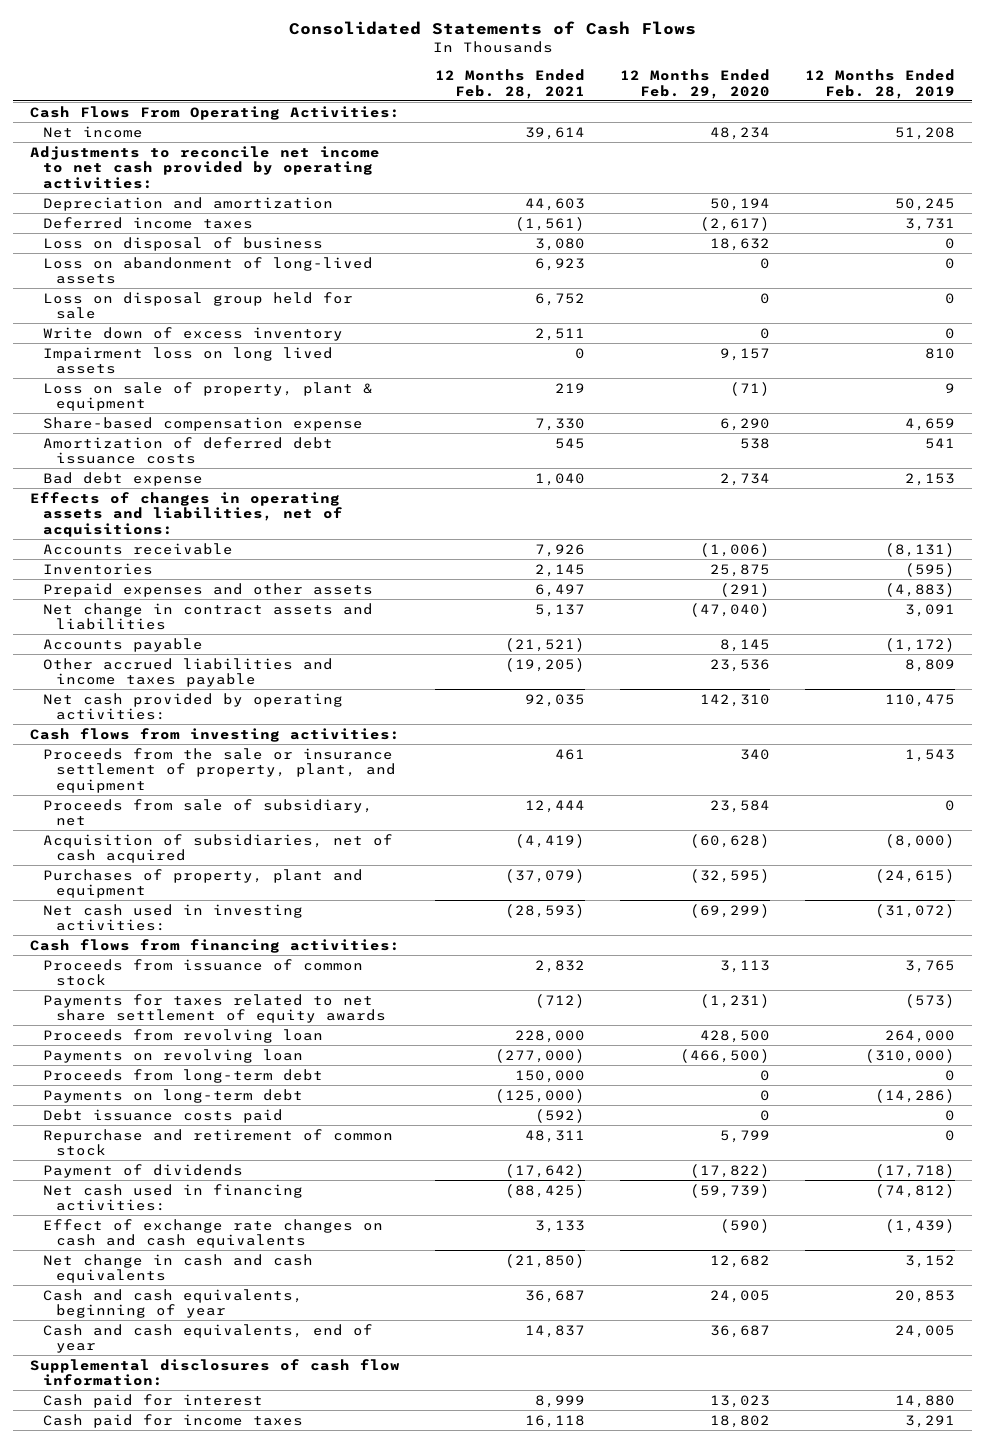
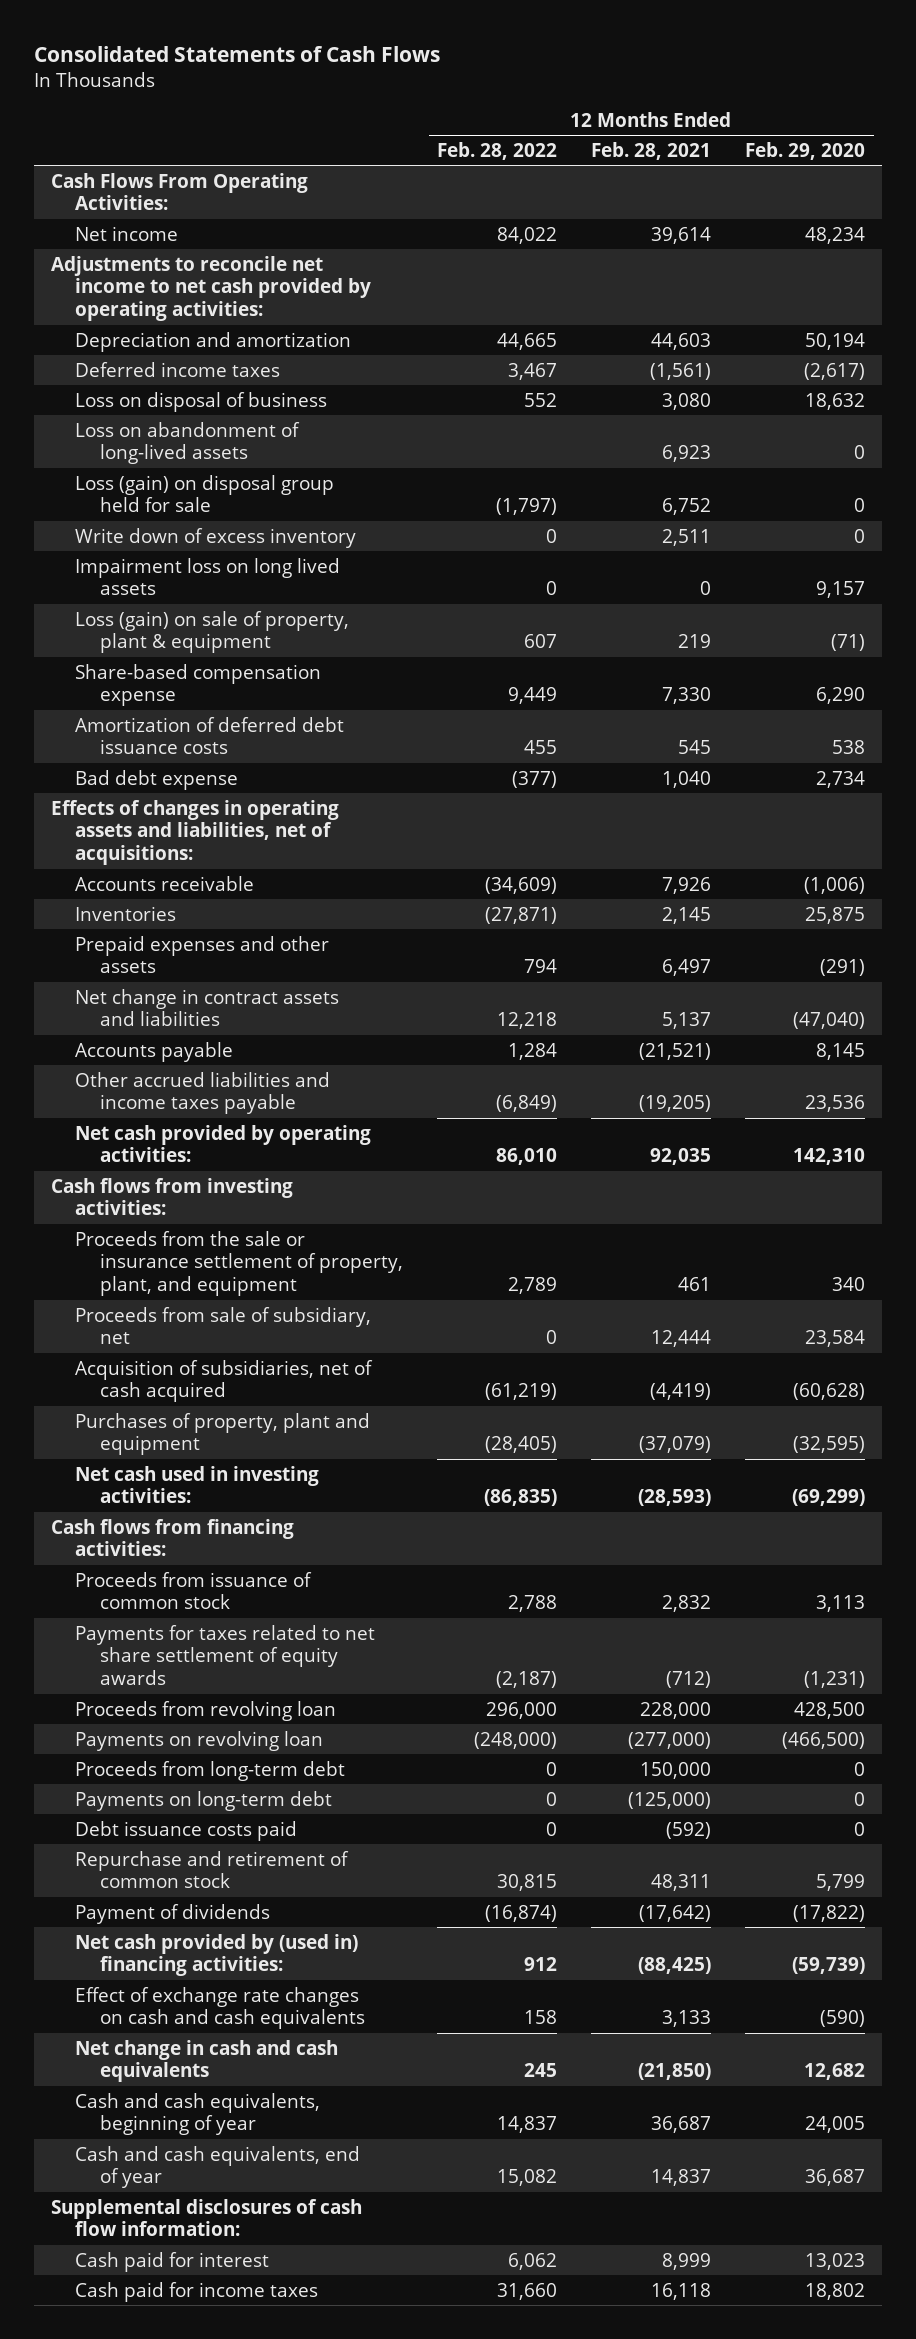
[804,69,955,99] 12 Months Ended Feb. 28, 2019 -> none
none -> [437,141,558,160] Feb. 28, 2022
[42,291,353,320] Loss on disposal group held for sale -> [75,474,335,513] Loss (gain) on disposal group held for sale
[42,381,373,412] Loss on sale of property, plant & equipment -> [75,610,350,654] Loss (gain) on sale of property, plant & equipment
[42,1183,303,1212] Net cash used in financing activities: -> [75,1933,359,1977] Net cash provided by (used in) financing activities:

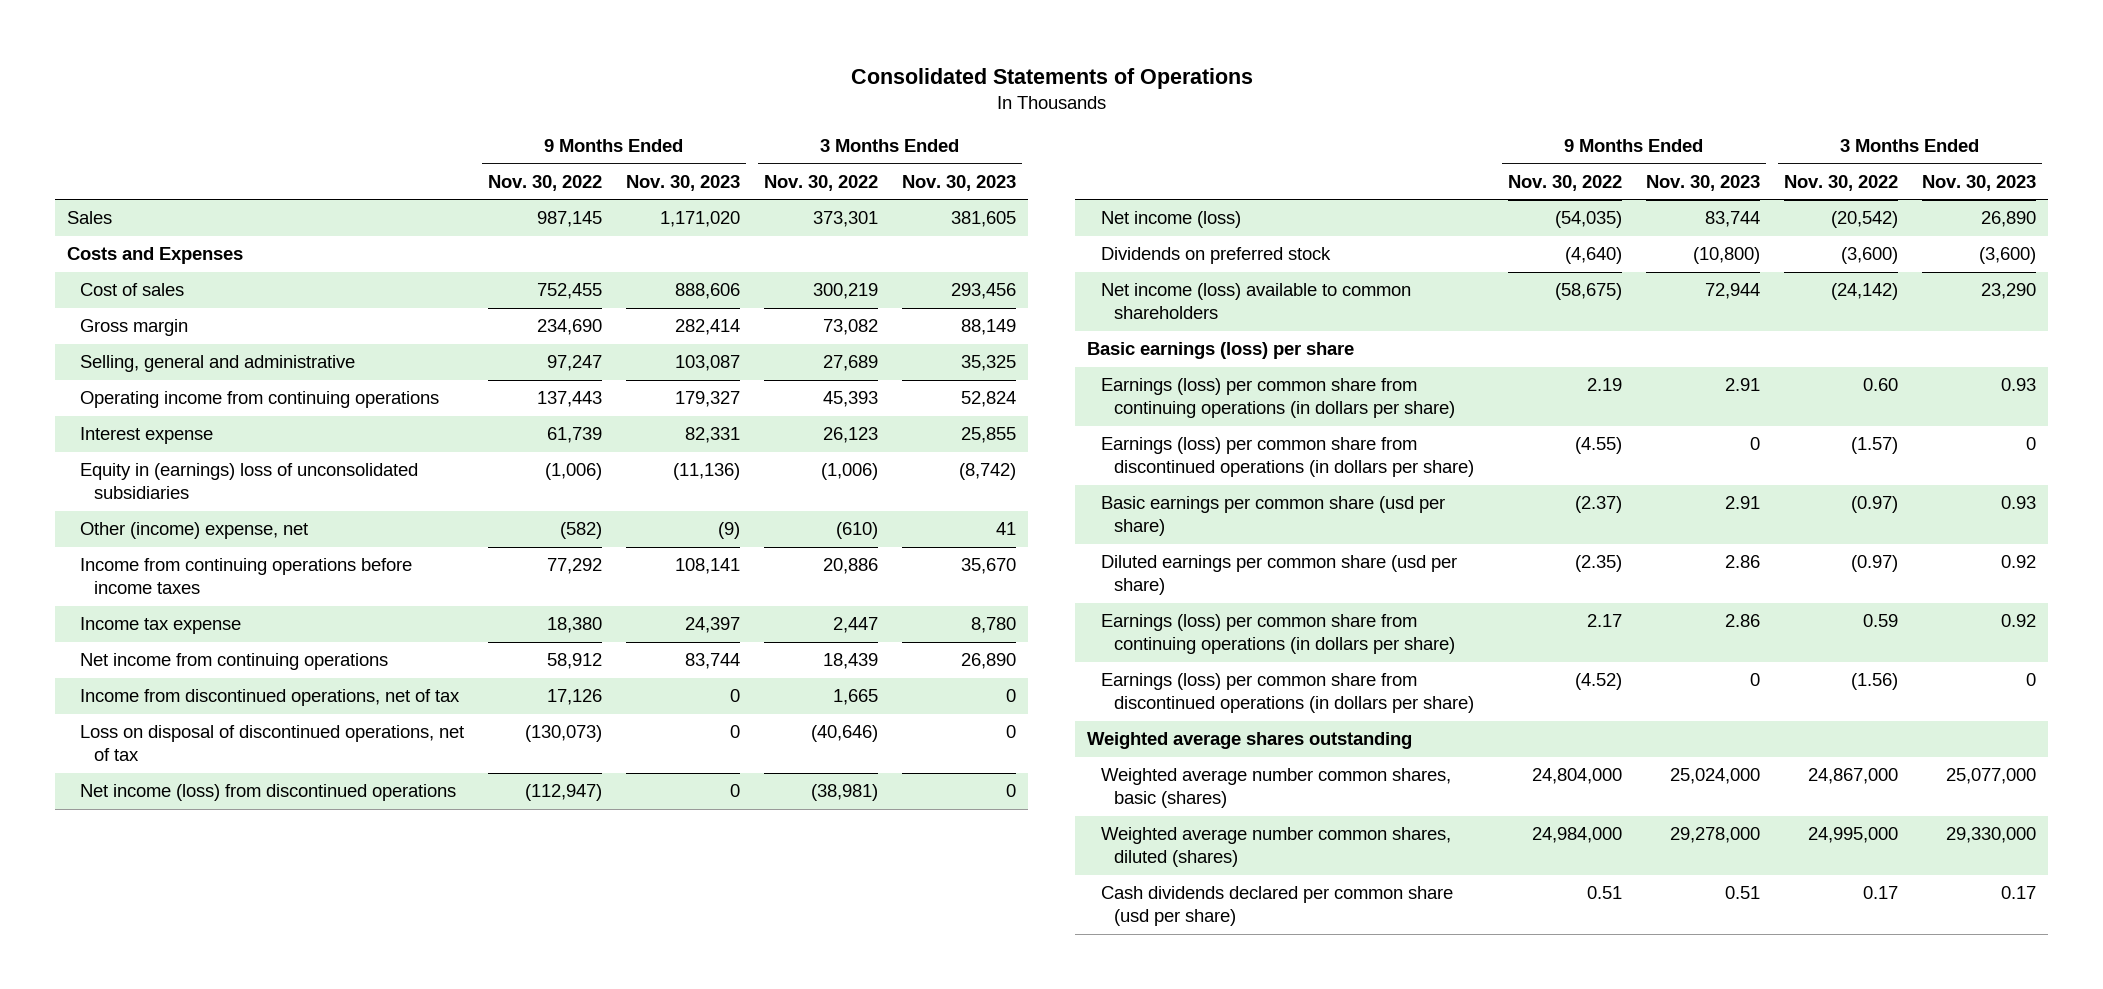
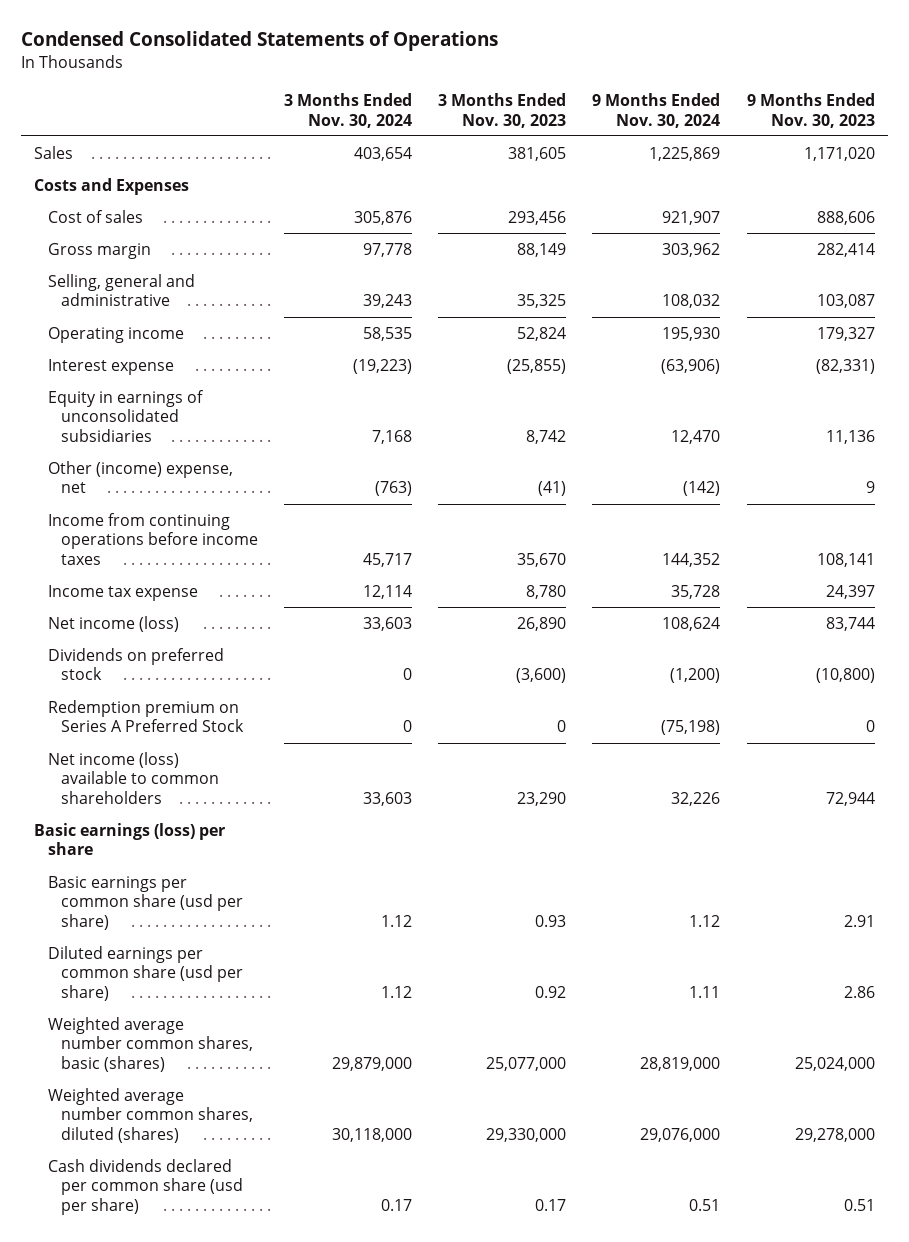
[850,67,1253,89] Consolidated Statements of Operations -> [21,31,499,52] Condensed Consolidated Statements of Operations
[488,174,603,191] Nov. 30, 2022 -> none
[764,174,879,191] Nov. 30, 2022 -> none
none -> [284,92,413,128] 3 Months Ended Nov. 30, 2024
none -> [592,92,721,128] 9 Months Ended Nov. 30, 2024
[80,391,440,409] Operating income from continuing operations -> [47,326,184,343] Operating income
[685,427,741,444] 82,331 -> [815,358,875,374] (82,331)
[961,427,1017,444] 25,855 -> [507,358,567,374] (25,855)
[80,463,419,500] Equity in (earnings) loss of unconsolidated subsidiaries -> [47,389,204,442] Equity in earnings of unconsolidated subsidiaries
[673,463,741,481] (11,136) -> [825,429,875,444] 11,136
[959,463,1017,481] (8,742) -> [526,429,567,444] 8,742
[718,522,741,540] (9) -> [865,481,875,494] 9
[996,522,1017,536] 41 -> [538,481,567,497] (41)
[80,653,389,671] Net income from continuing operations -> none
[80,689,461,707] Income from discontinued operations, net of tax -> none
[80,725,465,762] Loss on disposal of discontinued operations, net of tax -> none
[80,784,457,802] Net income (loss) from discontinued operations -> none
none -> [47,699,244,733] Redemption premium on Series A Preferred Stock
[1100,378,1456,419] Earnings (loss) per common share from continuing operations (in dollars per share) -> none
[1100,437,1475,478] Earnings (loss) per common share from discontinued operations (in dollars per share) -> none
[1100,614,1456,655] Earnings (loss) per common share from continuing operations (in dollars per share) -> none
[1100,673,1475,714] Earnings (loss) per common share from discontinued operations (in dollars per share) -> none
[1086,732,1412,750] Weighted average shares outstanding -> none

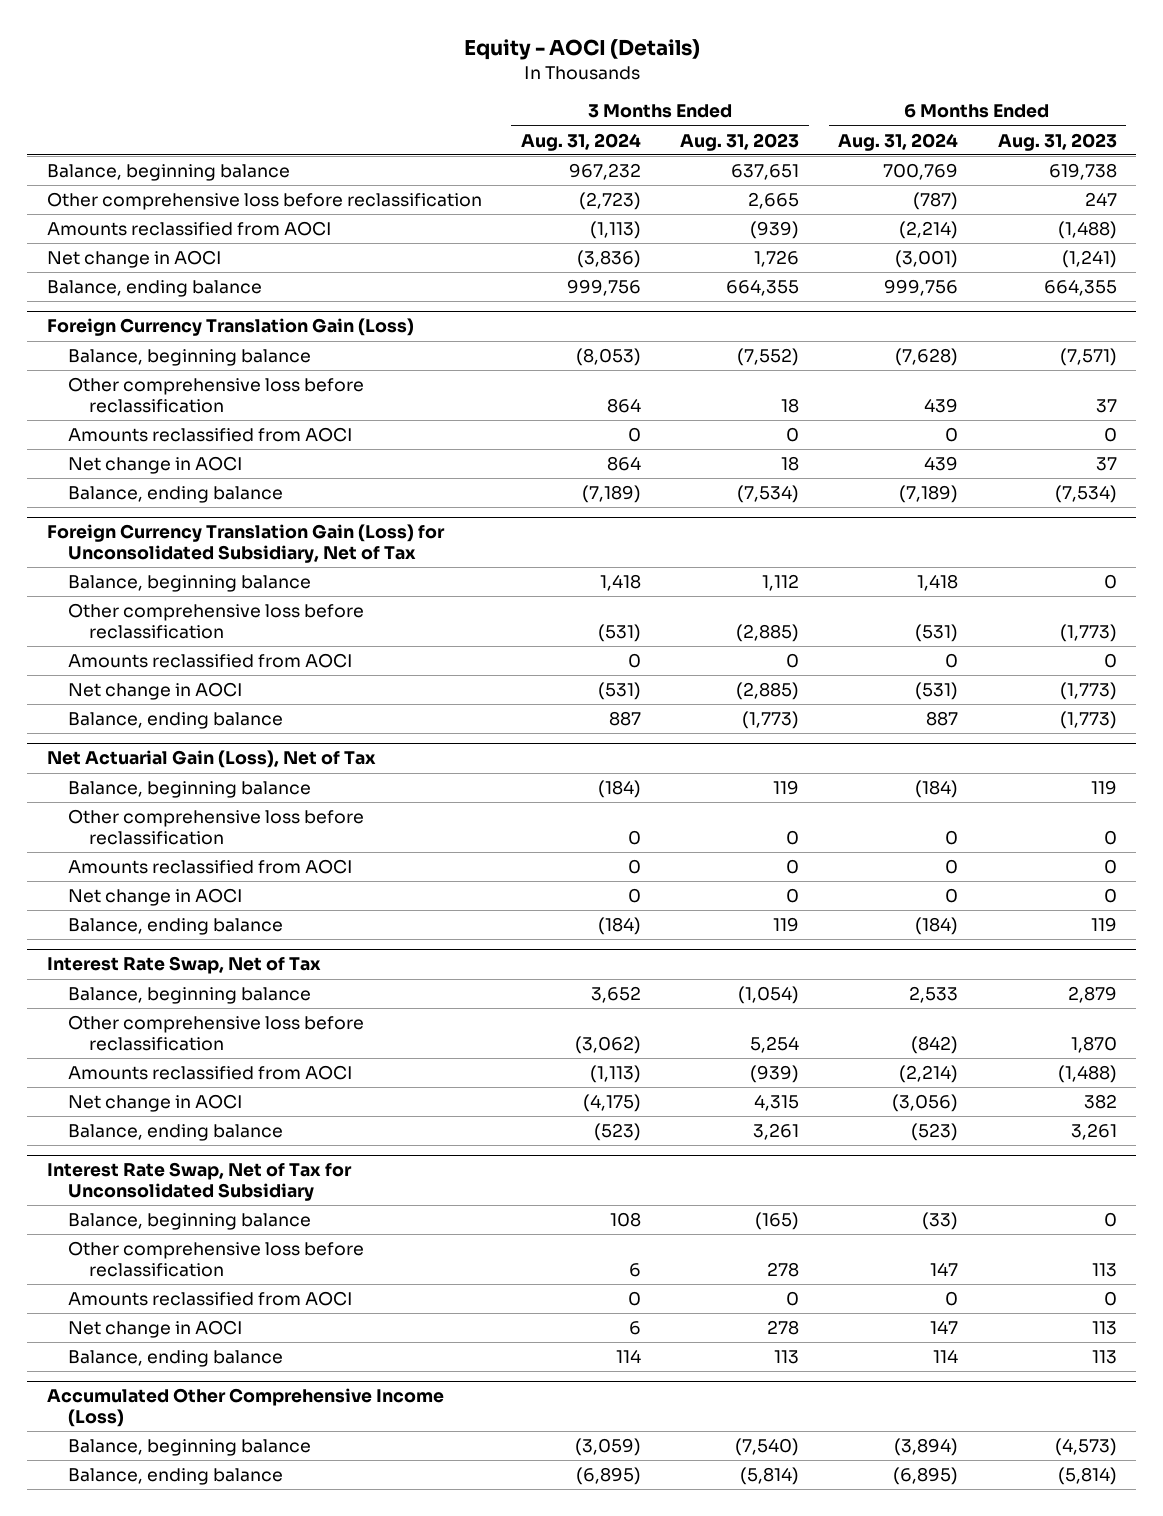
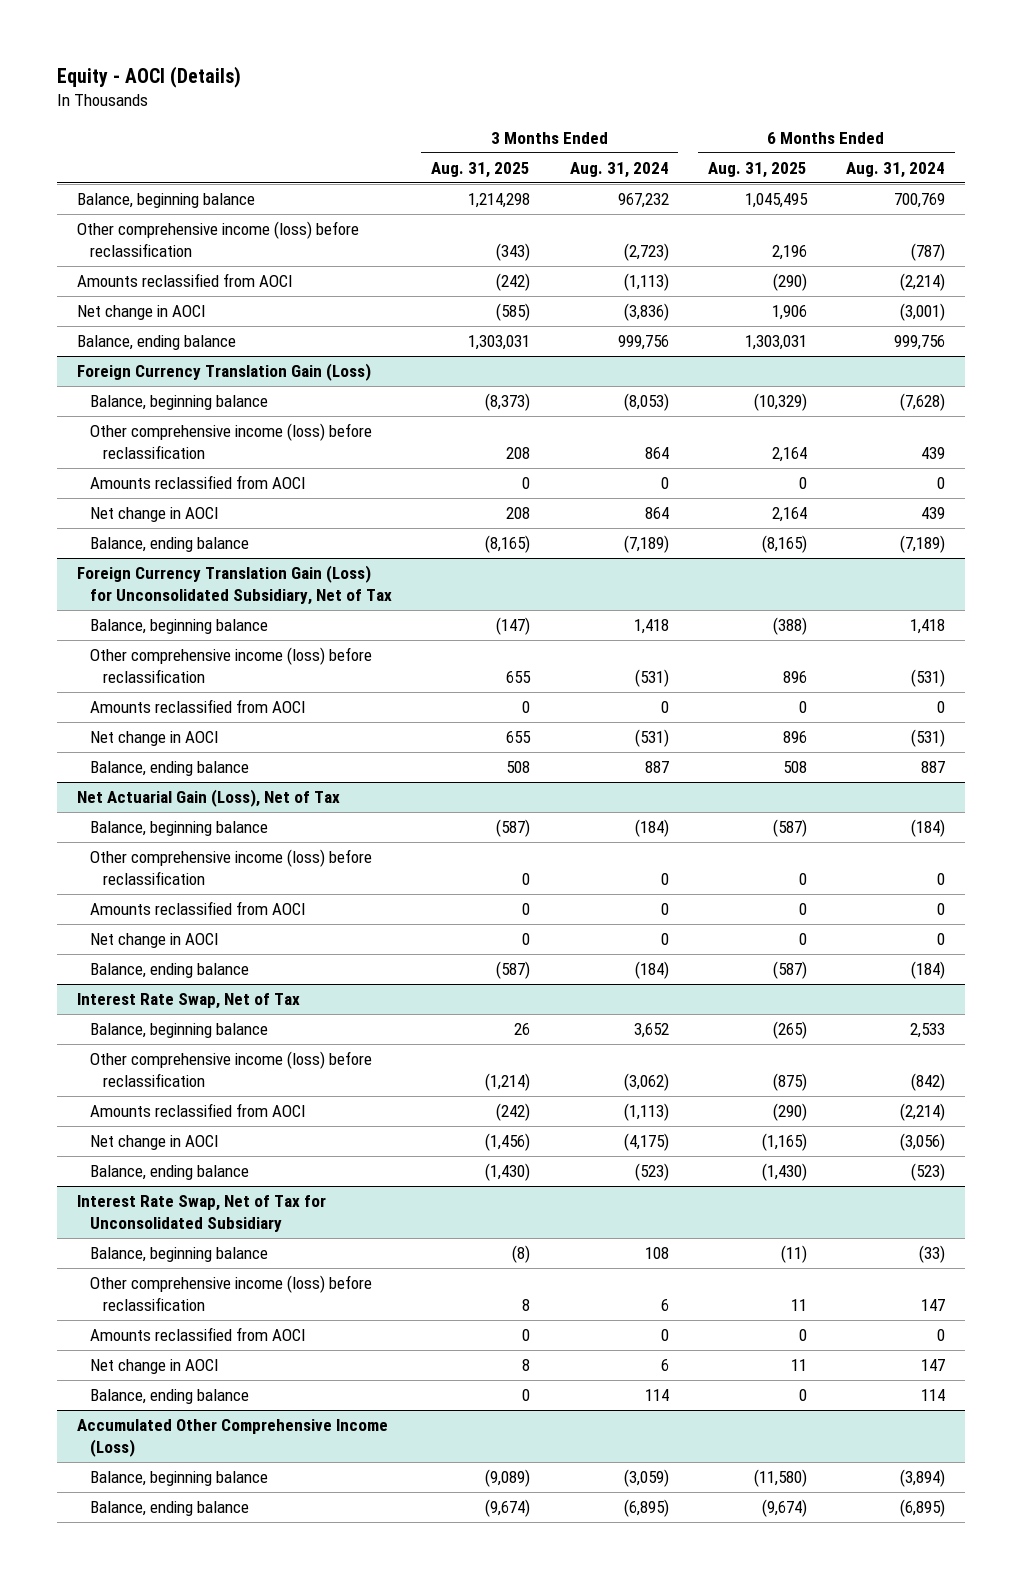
[680,132,800,151] Aug. 31, 2023 -> none
[997,132,1117,151] Aug. 31, 2023 -> none
none -> [431,161,531,178] Aug. 31, 2025
none -> [707,161,807,178] Aug. 31, 2025
[46,192,482,211] Other comprehensive loss before reclassification -> [76,221,359,257] Other comprehensive income (loss) before reclassification
[68,377,365,413] Other comprehensive loss before reclassification -> [89,423,372,459] Other comprehensive income (loss) before reclassification
[68,603,365,639] Other comprehensive loss before reclassification -> [89,647,372,683] Other comprehensive income (loss) before reclassification
[68,809,365,845] Other comprehensive loss before reclassification -> [89,849,372,885] Other comprehensive income (loss) before reclassification
[68,1015,365,1051] Other comprehensive loss before reclassification -> [89,1051,372,1087] Other comprehensive income (loss) before reclassification
[68,1241,365,1277] Other comprehensive loss before reclassification -> [89,1275,372,1311] Other comprehensive income (loss) before reclassification

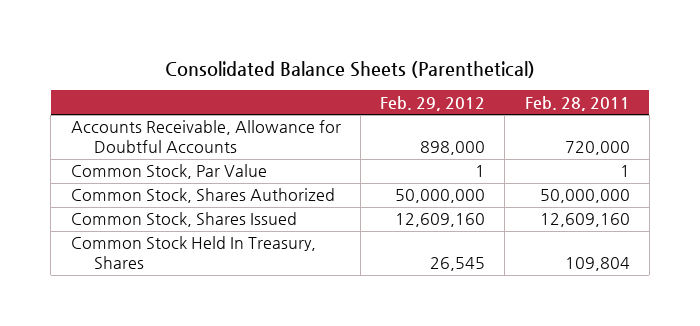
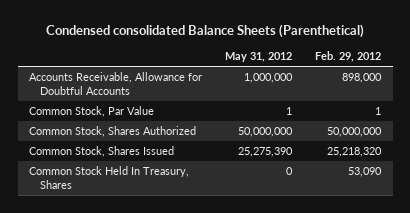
[165,60,536,78] Consolidated Balance Sheets (Parenthetical) -> [46,24,365,39] Condensed consolidated Balance Sheets (Parenthetical)
[524,95,630,111] Feb. 28, 2011 -> none
none -> [225,52,293,63] May 31, 2012
[395,213,486,228] 12,609,160 -> [327,147,383,158] 25,218,320
[430,257,486,272] 26,545 -> [348,167,383,178] 53,090

